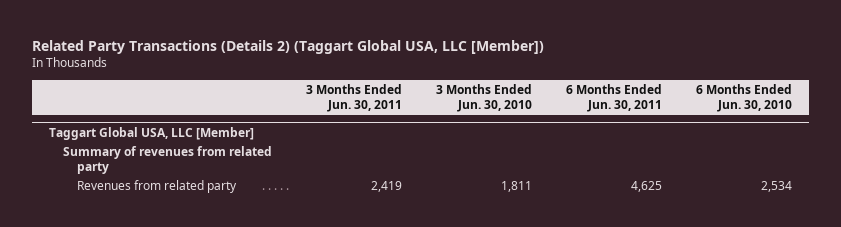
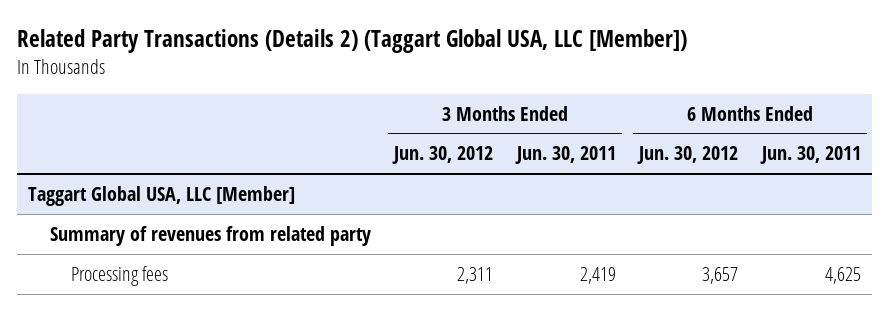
[436,83,533,112] 3 Months Ended Jun. 30, 2010 -> none
[696,83,793,112] 6 Months Ended Jun. 30, 2010 -> none
none -> [392,146,494,165] Jun. 30, 2012
none -> [637,146,739,165] Jun. 30, 2012
[76,180,237,194] Revenues from related party -> [71,265,169,286] Processing fees

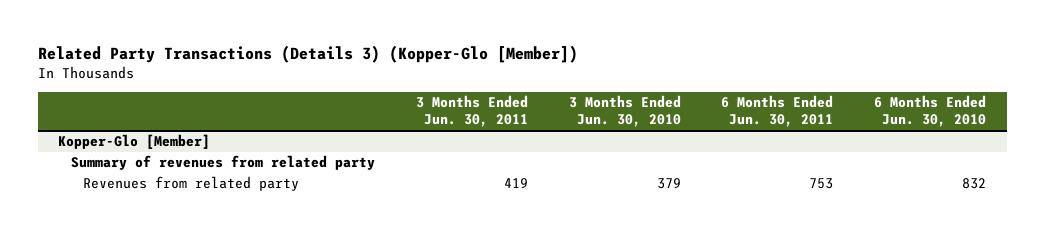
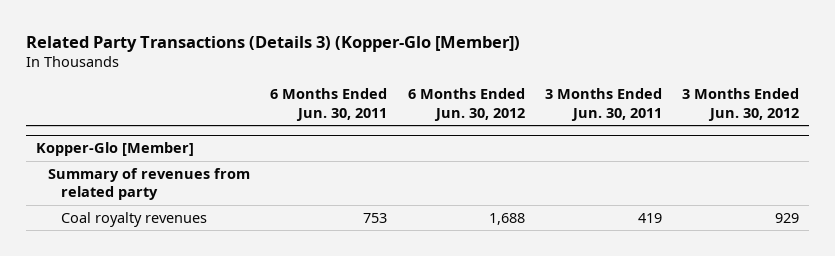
[568,95,681,128] 3 Months Ended Jun. 30, 2010 -> none
[874,95,987,128] 6 Months Ended Jun. 30, 2010 -> none
none -> [407,88,525,121] 6 Months Ended Jun. 30, 2012
none -> [682,88,800,121] 3 Months Ended Jun. 30, 2012
[83,176,300,192] Revenues from related party -> [60,211,207,227] Coal royalty revenues

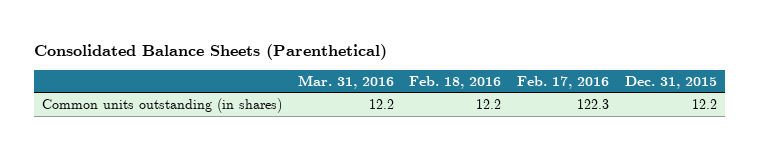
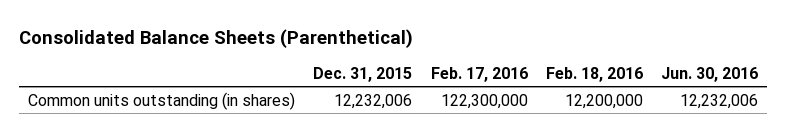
[297,74,394,89] Mar. 31, 2016 -> none
none -> [660,67,758,83] Jun. 30, 2016
[476,99,502,110] 12.2 -> [564,93,643,109] 12,200,000
[577,99,610,110] 122.3 -> [440,93,528,109] 122,300,000
[691,99,717,110] 12.2 -> [334,93,413,109] 12,232,006

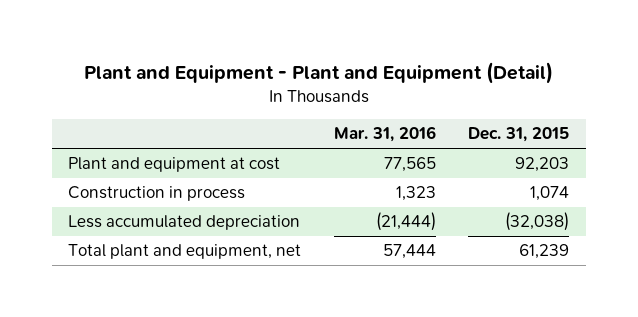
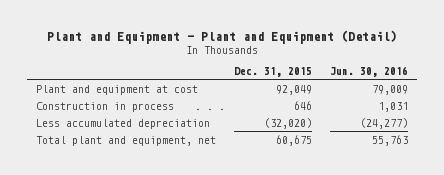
[333,126,436,143] Mar. 31, 2016 -> none
none -> [330,66,409,78] Jun. 30, 2016
[515,157,570,173] 92,203 -> [276,84,313,95] 92,049
[530,186,570,202] 1,074 -> [294,100,313,110] 646
[505,212,570,232] (32,038) -> [264,117,313,129] (32,020)
[519,244,570,260] 61,239 -> [276,134,313,146] 60,675

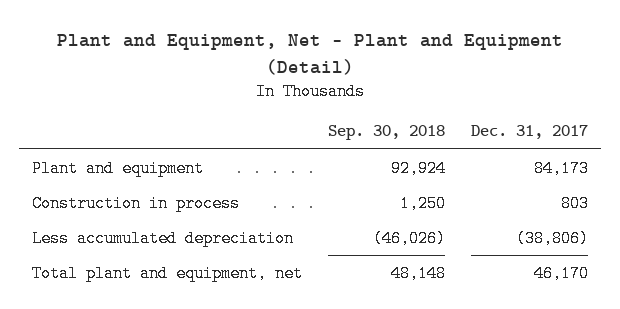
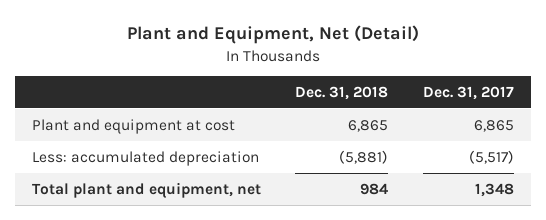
[57,34,564,76] Plant and Equipment, Net - Plant and Equipment (Detail) -> [126,25,419,45] Plant and Equipment, Net (Detail)
[328,125,446,141] Sep. 30, 2018 -> none
none -> [295,85,389,100] Dec. 31, 2018
[32,194,241,212] Construction in process -> none
[32,159,205,177] Plant and equipment -> [32,118,236,134] Plant and equipment at cost
[533,159,589,177] 84,173 -> [473,119,514,132] 6,865
[32,229,295,247] Less accumulated depreciation -> [32,150,260,166] Less: accumulated depreciation
[515,229,589,247] (38,806) -> [468,149,514,164] (5,517)
[533,264,589,282] 46,170 -> [474,182,514,197] 1,348

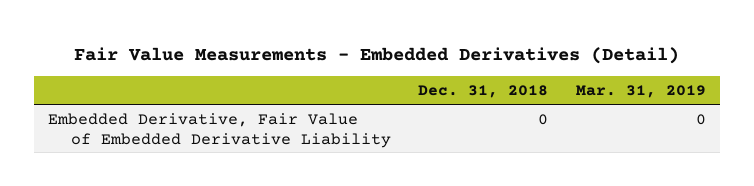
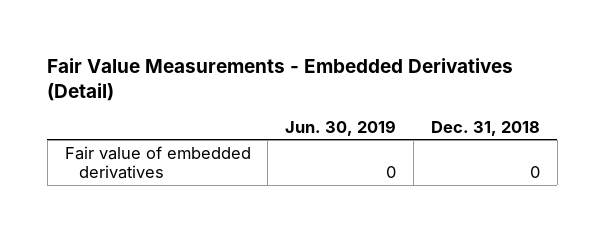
[575,85,706,99] Mar. 31, 2019 -> none
none -> [285,119,397,136] Jun. 30, 2019
[47,112,391,148] Embedded Derivative, Fair Value of Embedded Derivative Liability -> [64,145,251,180] Fair value of embedded derivatives

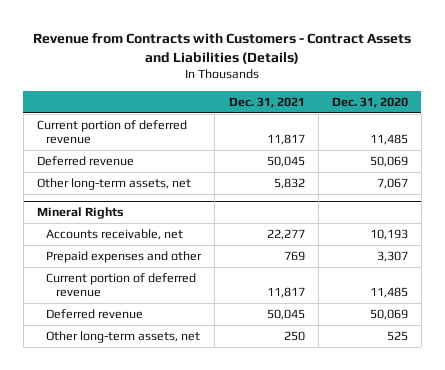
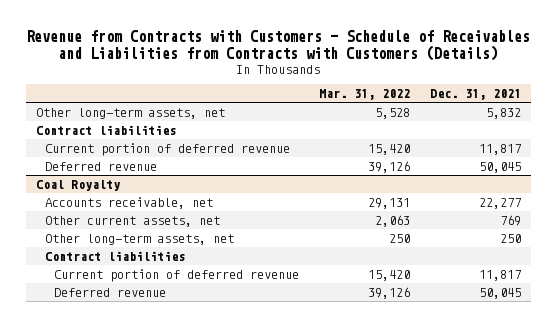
[33,32,412,64] Revenue from Contracts with Customers - Contract Assets and Liabilities (Details) -> [26,30,531,62] Revenue from Contracts with Customers - Schedule of Receivables and Liabilities from Contracts with Customers (Details)
[331,96,408,108] Dec. 31, 2020 -> none
none -> [318,89,410,101] Mar. 31, 2022
[37,178,192,191] Other long-term assets, net -> [35,108,225,120] Other long-term assets, net
none -> [35,125,176,136] Contract liabilities
[37,207,125,220] Mineral Rights -> none
none -> [35,180,120,192] Coal Royalty
[46,251,203,264] Prepaid expenses and other -> [44,216,220,228] Other current assets, net
none -> [44,234,234,246] Other long-term assets, net
none -> [44,251,185,262] Contract liabilities
[46,331,201,344] Other long-term assets, net -> none

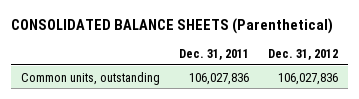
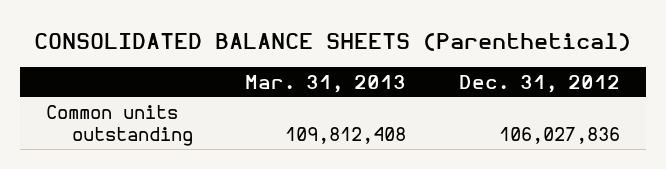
[178,49,249,61] Dec. 31, 2011 -> none
none -> [245,74,407,93] Mar. 31, 2013
[20,71,160,85] Common units, outstanding -> [46,104,194,147] Common units outstanding

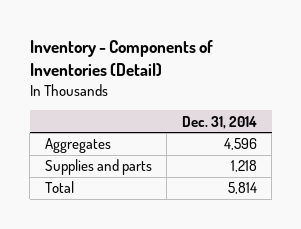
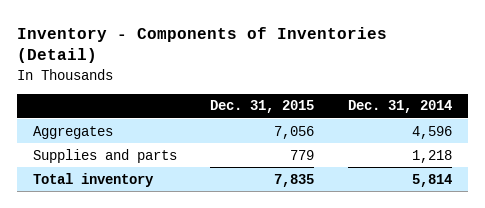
none -> [210,100,315,114] Dec. 31, 2015
[44,181,74,194] Total -> [33,172,155,187] Total inventory

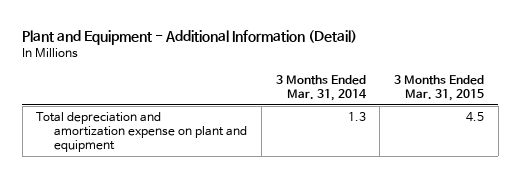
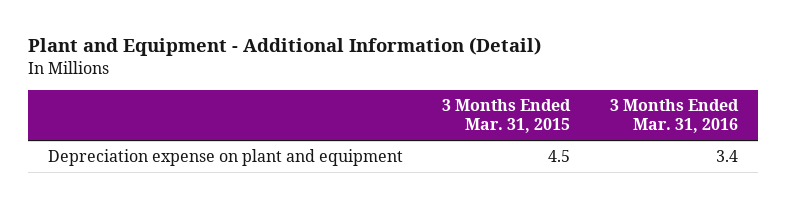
[275,75,367,102] 3 Months Ended Mar. 31, 2014 -> none
none -> [609,99,739,134] 3 Months Ended Mar. 31, 2016
[36,111,248,153] Total depreciation and amortization expense on plant and equipment -> [47,149,403,167] Depreciation expense on plant and equipment

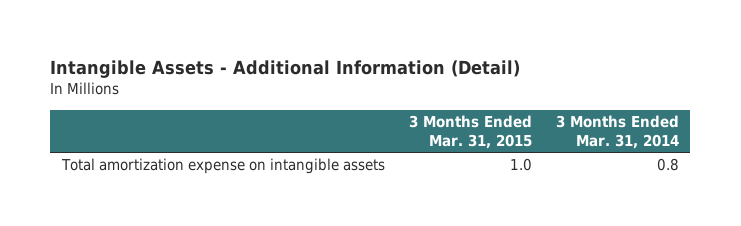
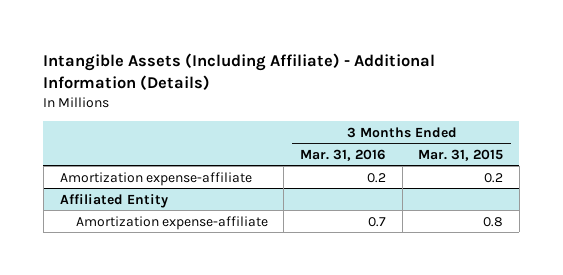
[50,60,521,79] Intangible Assets - Additional Information (Detail) -> [43,52,436,90] Intangible Assets (Including Affiliate) - Additional Information (Details)
[555,114,679,150] 3 Months Ended Mar. 31, 2014 -> none
none -> [299,148,386,161] Mar. 31, 2016
[61,158,386,175] Total amortization expense on intangible assets -> [59,171,252,186] Amortization expense-affiliate
[509,158,532,172] 1.0 -> [484,172,504,183] 0.2
none -> [59,193,168,208] Affiliated Entity
none -> [75,215,268,230] Amortization expense-affiliate

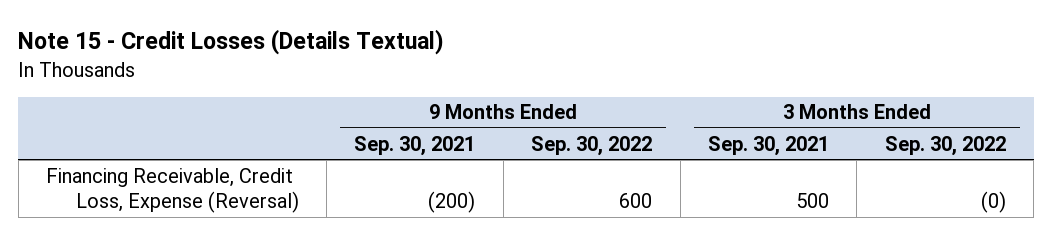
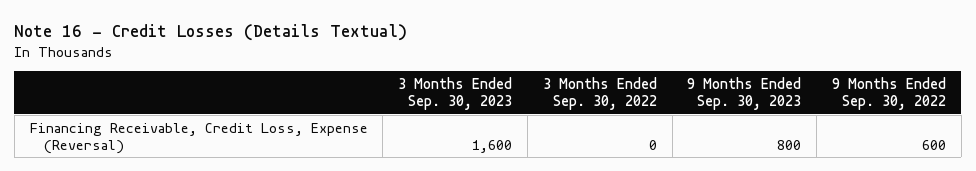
[18,29,445,56] Note 15 - Credit Losses (Details Textual) -> [14,24,408,42] Note 16 - Credit Losses (Details Textual)
[354,135,476,156] Sep. 30, 2021 -> none
[708,135,830,156] Sep. 30, 2021 -> none
none -> [398,77,513,110] 3 Months Ended Sep. 30, 2023
none -> [687,77,802,110] 9 Months Ended Sep. 30, 2023
[980,191,1006,214] (0) -> [648,139,657,150] 0

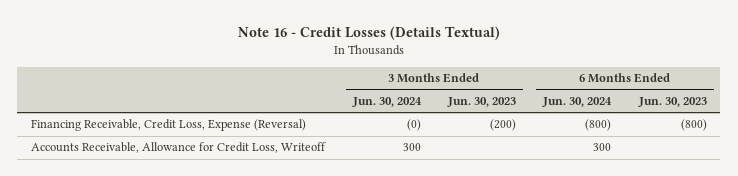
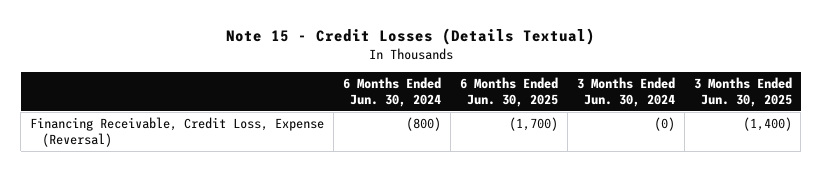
[237,26,500,41] Note 16 - Credit Losses (Details Textual) -> [225,28,595,46] Note 15 - Credit Losses (Details Textual)
[446,96,516,107] Jun. 30, 2023 -> none
[637,96,707,107] Jun. 30, 2023 -> none
none -> [459,77,558,107] 6 Months Ended Jun. 30, 2025
none -> [693,77,792,107] 3 Months Ended Jun. 30, 2025
[31,142,327,154] Accounts Receivable, Allowance for Credit Loss, Writeoff -> none

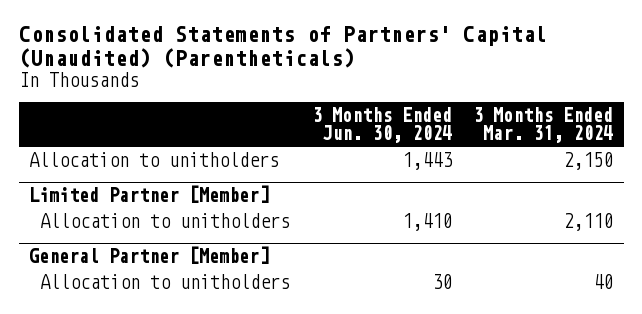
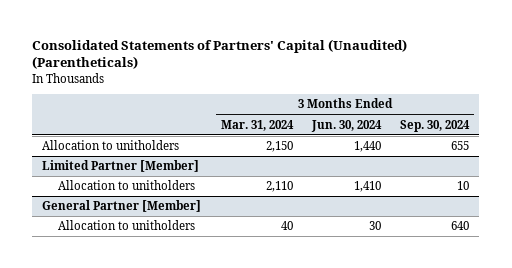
none -> [400,119,471,132] Sep. 30, 2024
[401,151,453,170] 1,443 -> [353,141,381,153] 1,440

